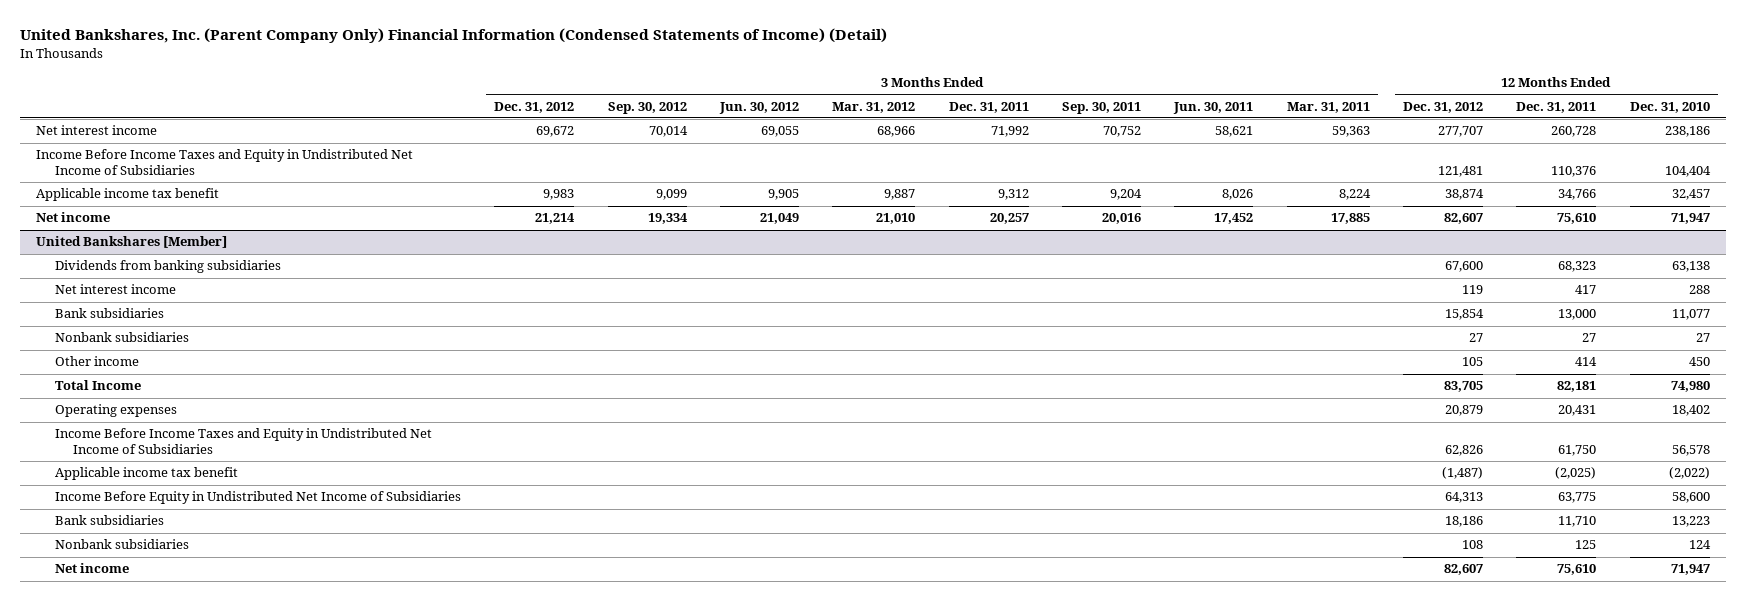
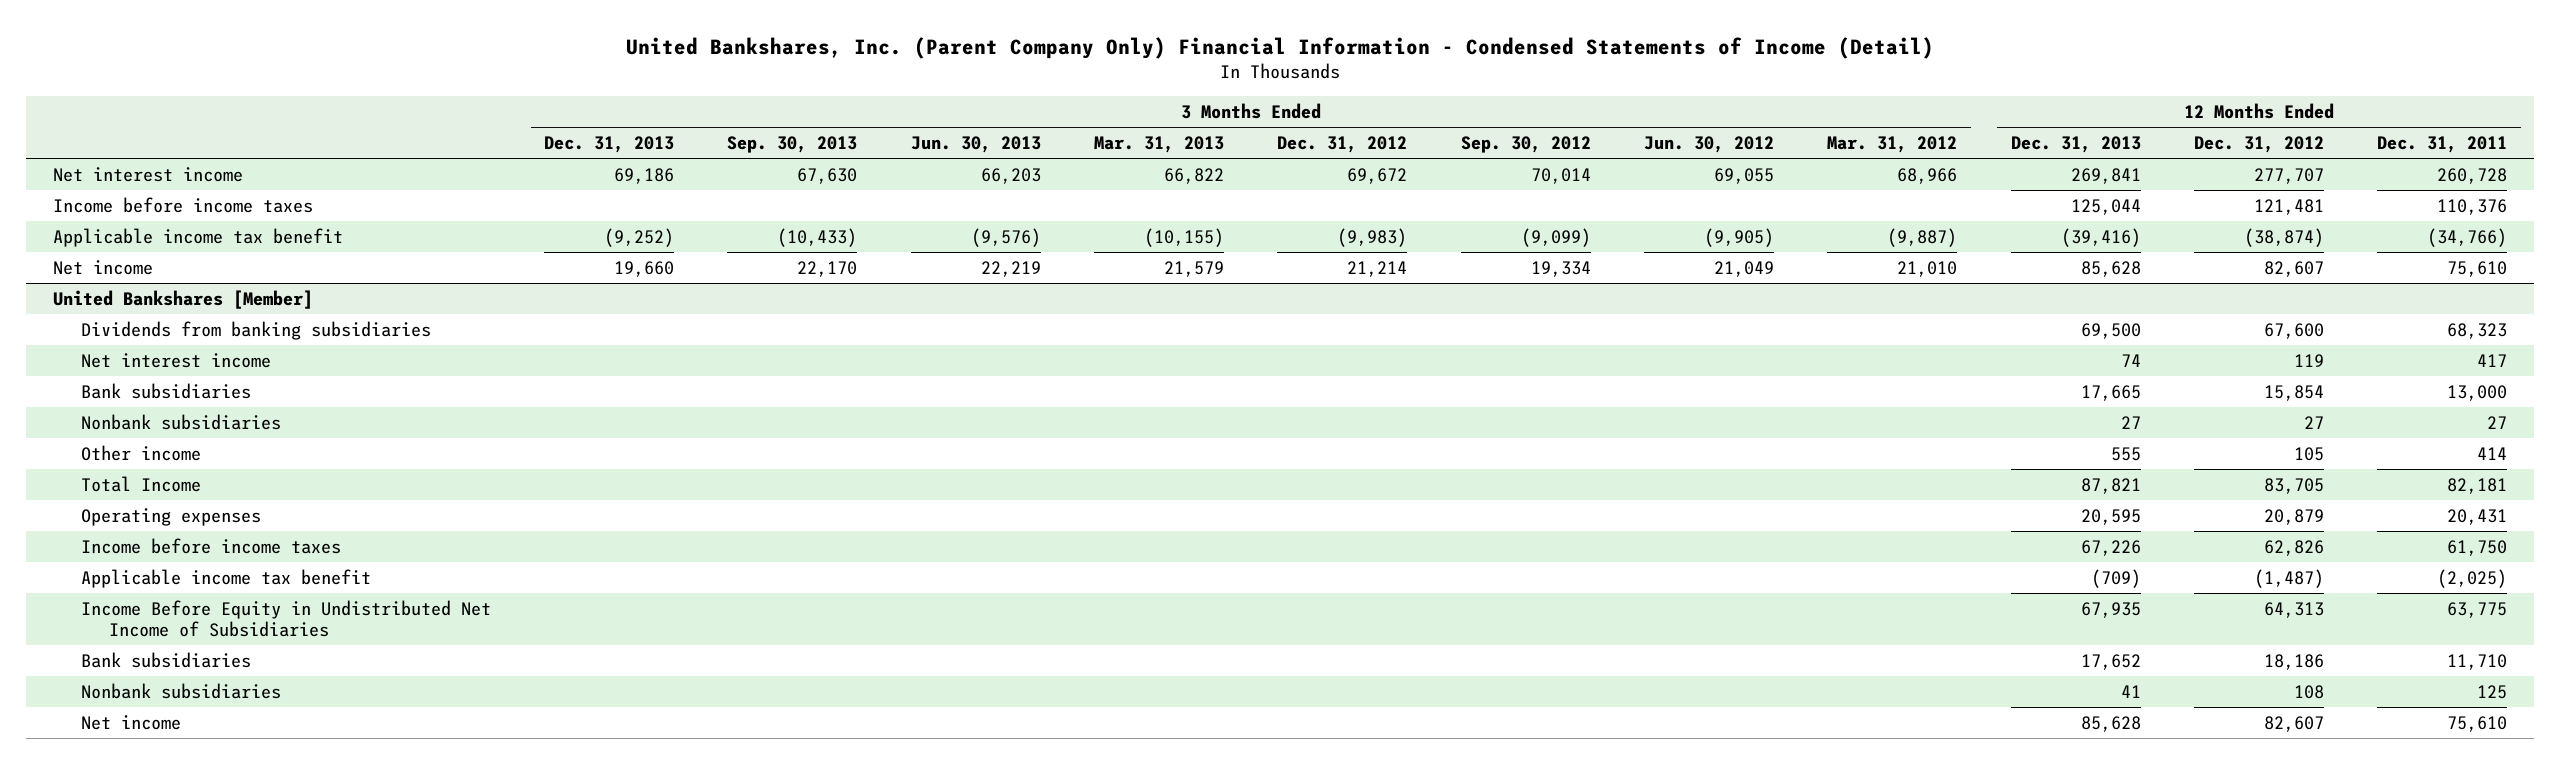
[19,28,887,44] United Bankshares, Inc. (Parent Company Only) Financial Information (Condensed Statements of Income) (Detail) -> [626,37,1935,60] United Bankshares, Inc. (Parent Company Only) Financial Information - Condensed Statements of Income (Detail)
[948,101,1029,113] Dec. 31, 2011 -> none
[1062,101,1142,114] Sep. 30, 2011 -> none
[1173,101,1254,114] Jun. 30, 2011 -> none
[1286,101,1370,113] Mar. 31, 2011 -> none
[1629,101,1710,113] Dec. 31, 2010 -> none
none -> [544,136,675,154] Dec. 31, 2013
none -> [727,136,858,154] Sep. 30, 2013
none -> [910,136,1041,154] Jun. 30, 2013
none -> [1094,136,1225,154] Mar. 31, 2013
none -> [2010,136,2141,154] Dec. 31, 2013
[36,149,414,176] Income Before Income Taxes and Equity in Undistributed Net Income of Subsidiaries -> [52,196,313,213] Income before income taxes
[543,189,575,201] 9,983 -> [1337,227,1408,247] (9,983)
[655,189,687,201] 9,099 -> [1520,227,1591,247] (9,099)
[767,189,799,201] 9,905 -> [1704,227,1775,247] (9,905)
[884,189,916,201] 9,887 -> [1887,227,1958,247] (9,887)
[1445,189,1485,201] 38,874 -> [2243,227,2324,247] (38,874)
[1558,189,1597,201] 34,766 -> [2427,227,2508,247] (34,766)
[54,428,432,455] Income Before Income Taxes and Equity in Undistributed Net Income of Subsidiaries -> [80,537,341,554] Income before income taxes

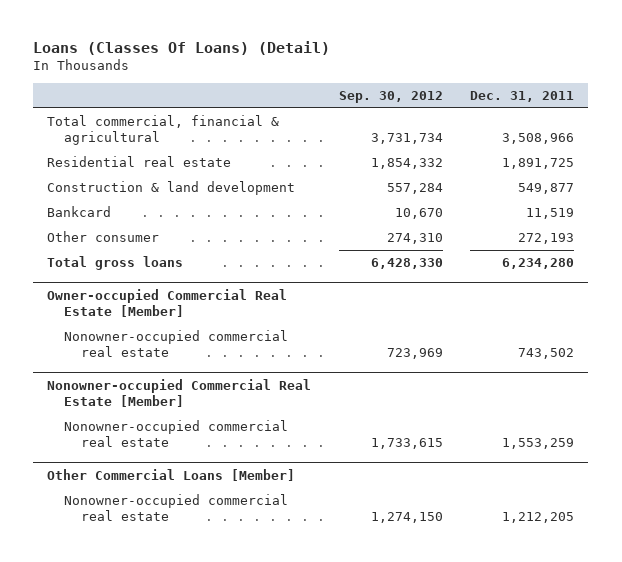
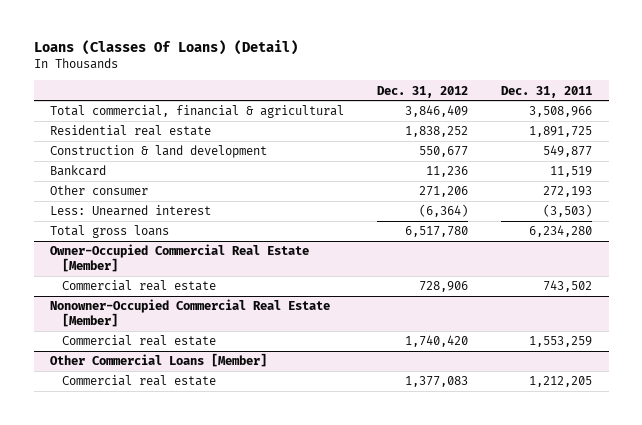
[338,90,443,103] Sep. 30, 2012 -> none
none -> [377,85,469,98] Dec. 31, 2012
none -> [50,205,212,217] Less: Unearned interest
[47,288,288,317] Owner-occupied Commercial Real Estate [Member] -> [50,244,310,273] Owner-Occupied Commercial Real Estate [Member]
[64,330,289,357] Nonowner-occupied commercial real estate -> [62,280,217,292] Commercial real estate
[47,378,312,407] Nonowner-occupied Commercial Real Estate [Member] -> [50,299,331,328] Nonowner-Occupied Commercial Real Estate [Member]
[64,420,289,447] Nonowner-occupied commercial real estate -> [62,335,217,347] Commercial real estate
[64,494,289,521] Nonowner-occupied commercial real estate -> [62,375,217,387] Commercial real estate

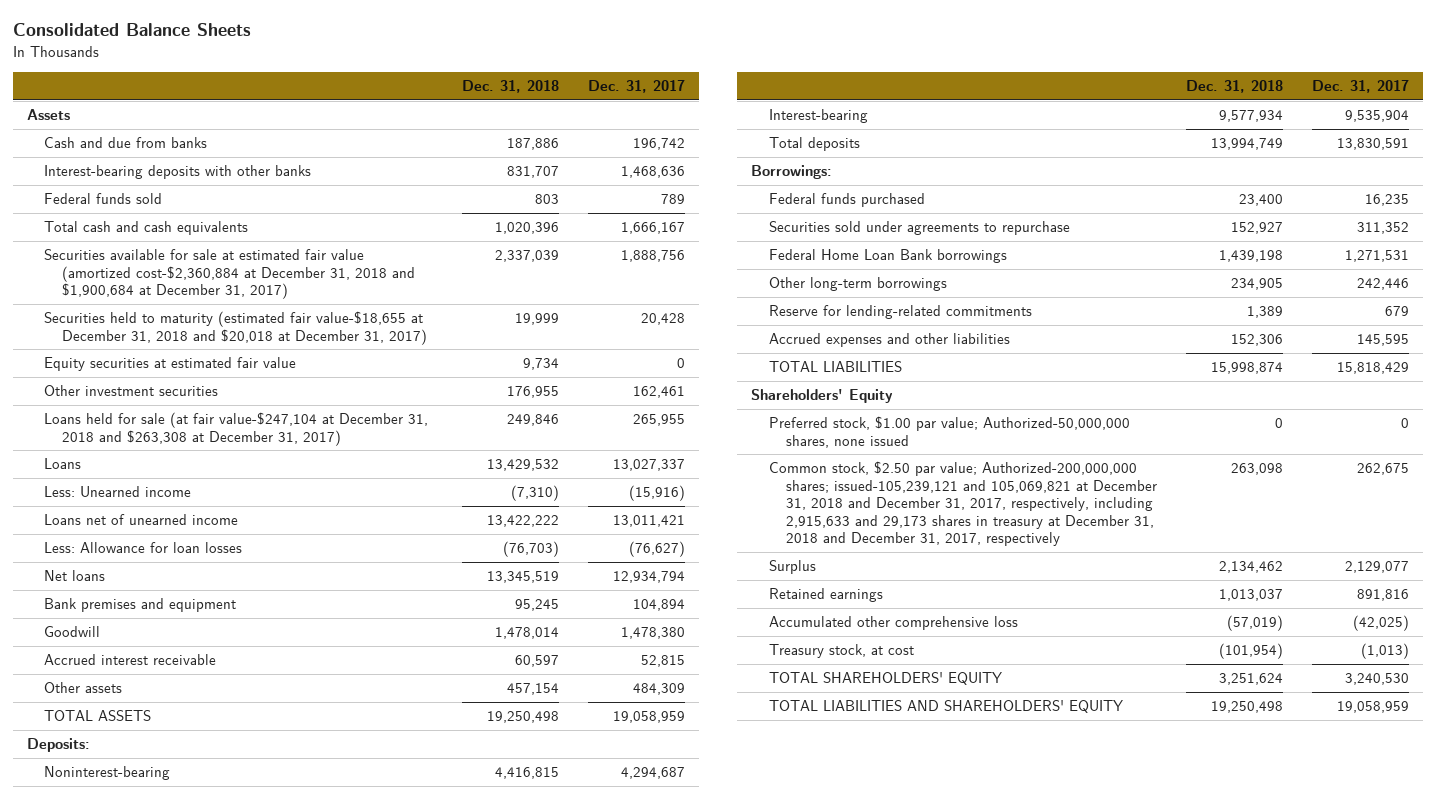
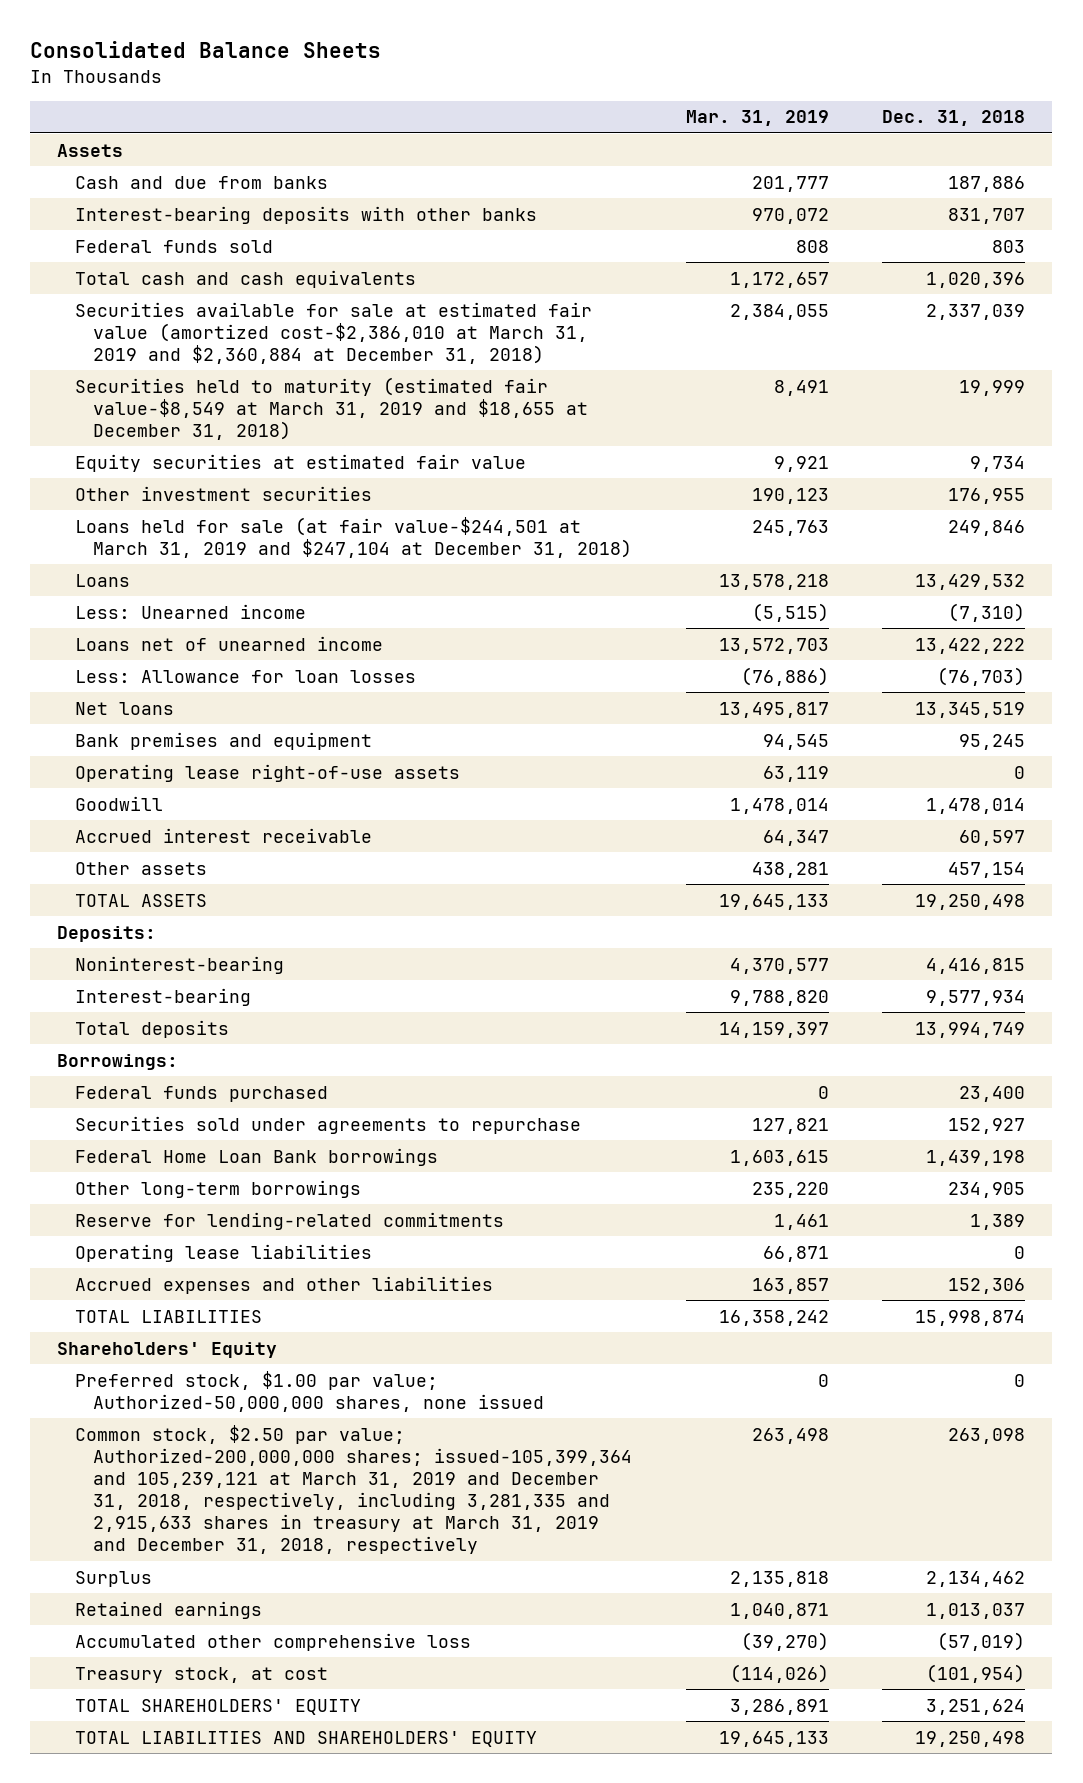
[587,80,685,94] Dec. 31, 2017 -> none
none -> [685,110,829,127] Mar. 31, 2019
[44,249,415,300] Securities available for sale at estimated fair value (amortized cost-$2,360,884 at December 31, 2018 and $1,900,684 at December 31, 2017) -> [75,301,593,364] Securities available for sale at estimated fair value (amortized cost-$2,386,010 at March 31, 2019 and $2,360,884 at December 31, 2018)
[44,311,427,345] Securities held to maturity (estimated fair value-$18,655 at December 31, 2018 and $20,018 at December 31, 2017) -> [75,376,589,440] Securities held to maturity (estimated fair value-$8,549 at March 31, 2019 and $18,655 at December 31, 2018)
[44,412,429,446] Loans held for sale (at fair value-$247,104 at December 31, 2018 and $263,308 at December 31, 2017) -> [75,516,633,558] Loans held for sale (at fair value-$244,501 at March 31, 2019 and $247,104 at December 31, 2018)
none -> [75,763,461,782] Operating lease right-of-use assets
none -> [75,1243,373,1262] Operating lease liabilities
[768,461,1157,547] Common stock, $2.50 par value; Authorized-200,000,000 shares; issued-105,239,121 and 105,069,821 at December 31, 2018 and December 31, 2017, respectively, including 2,915,633 and 29,173 shares in treasury at December 31, 2018 and December 31, 2017, respectively -> [75,1424,633,1555] Common stock, $2.50 par value; Authorized-200,000,000 shares; issued-105,399,364 and 105,239,121 at March 31, 2019 and December 31, 2018, respectively, including 3,281,335 and 2,915,633 shares in treasury at March 31, 2019 and December 31, 2018, respectively

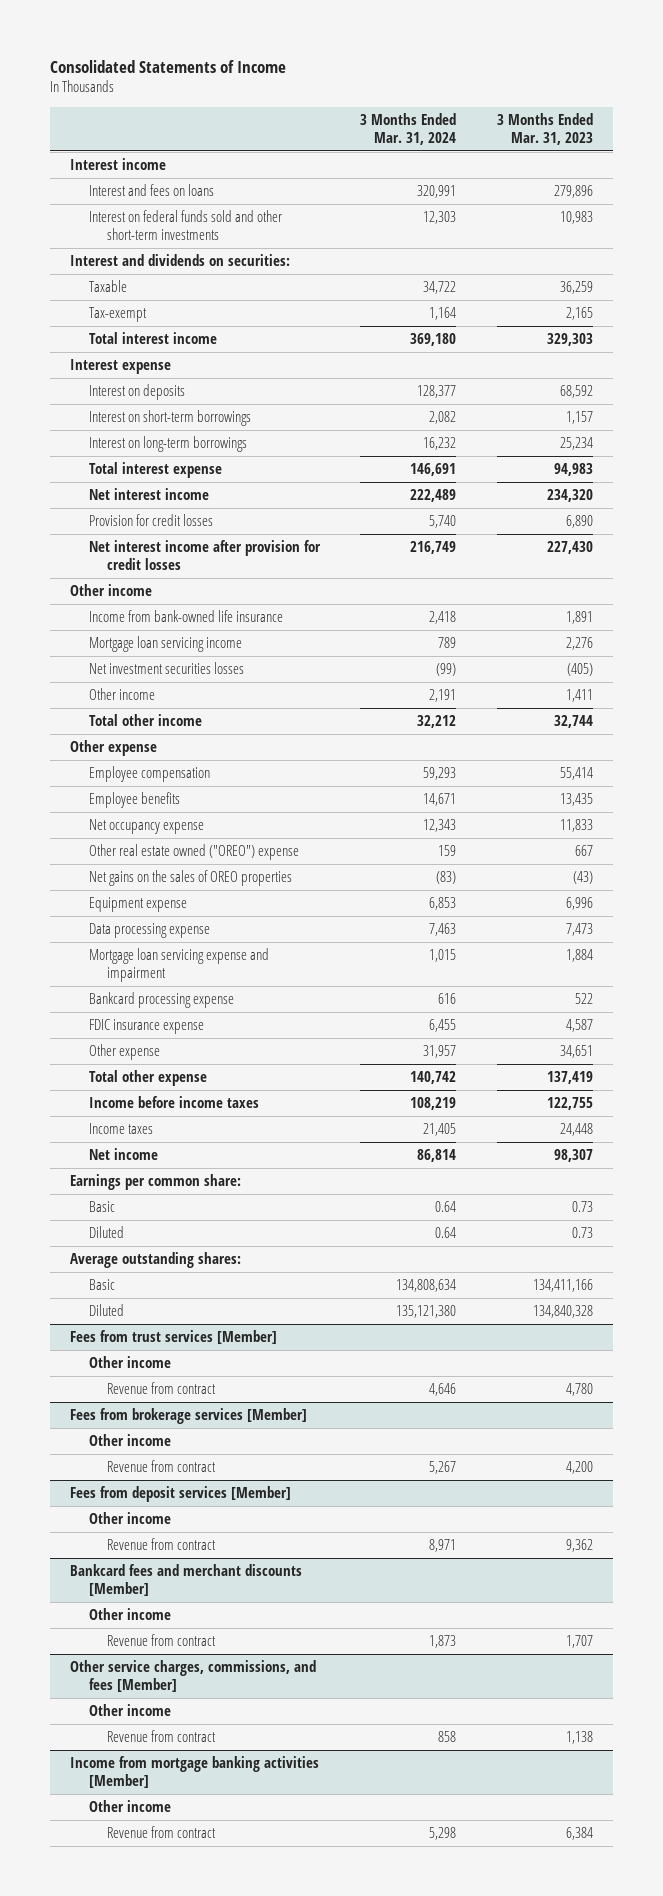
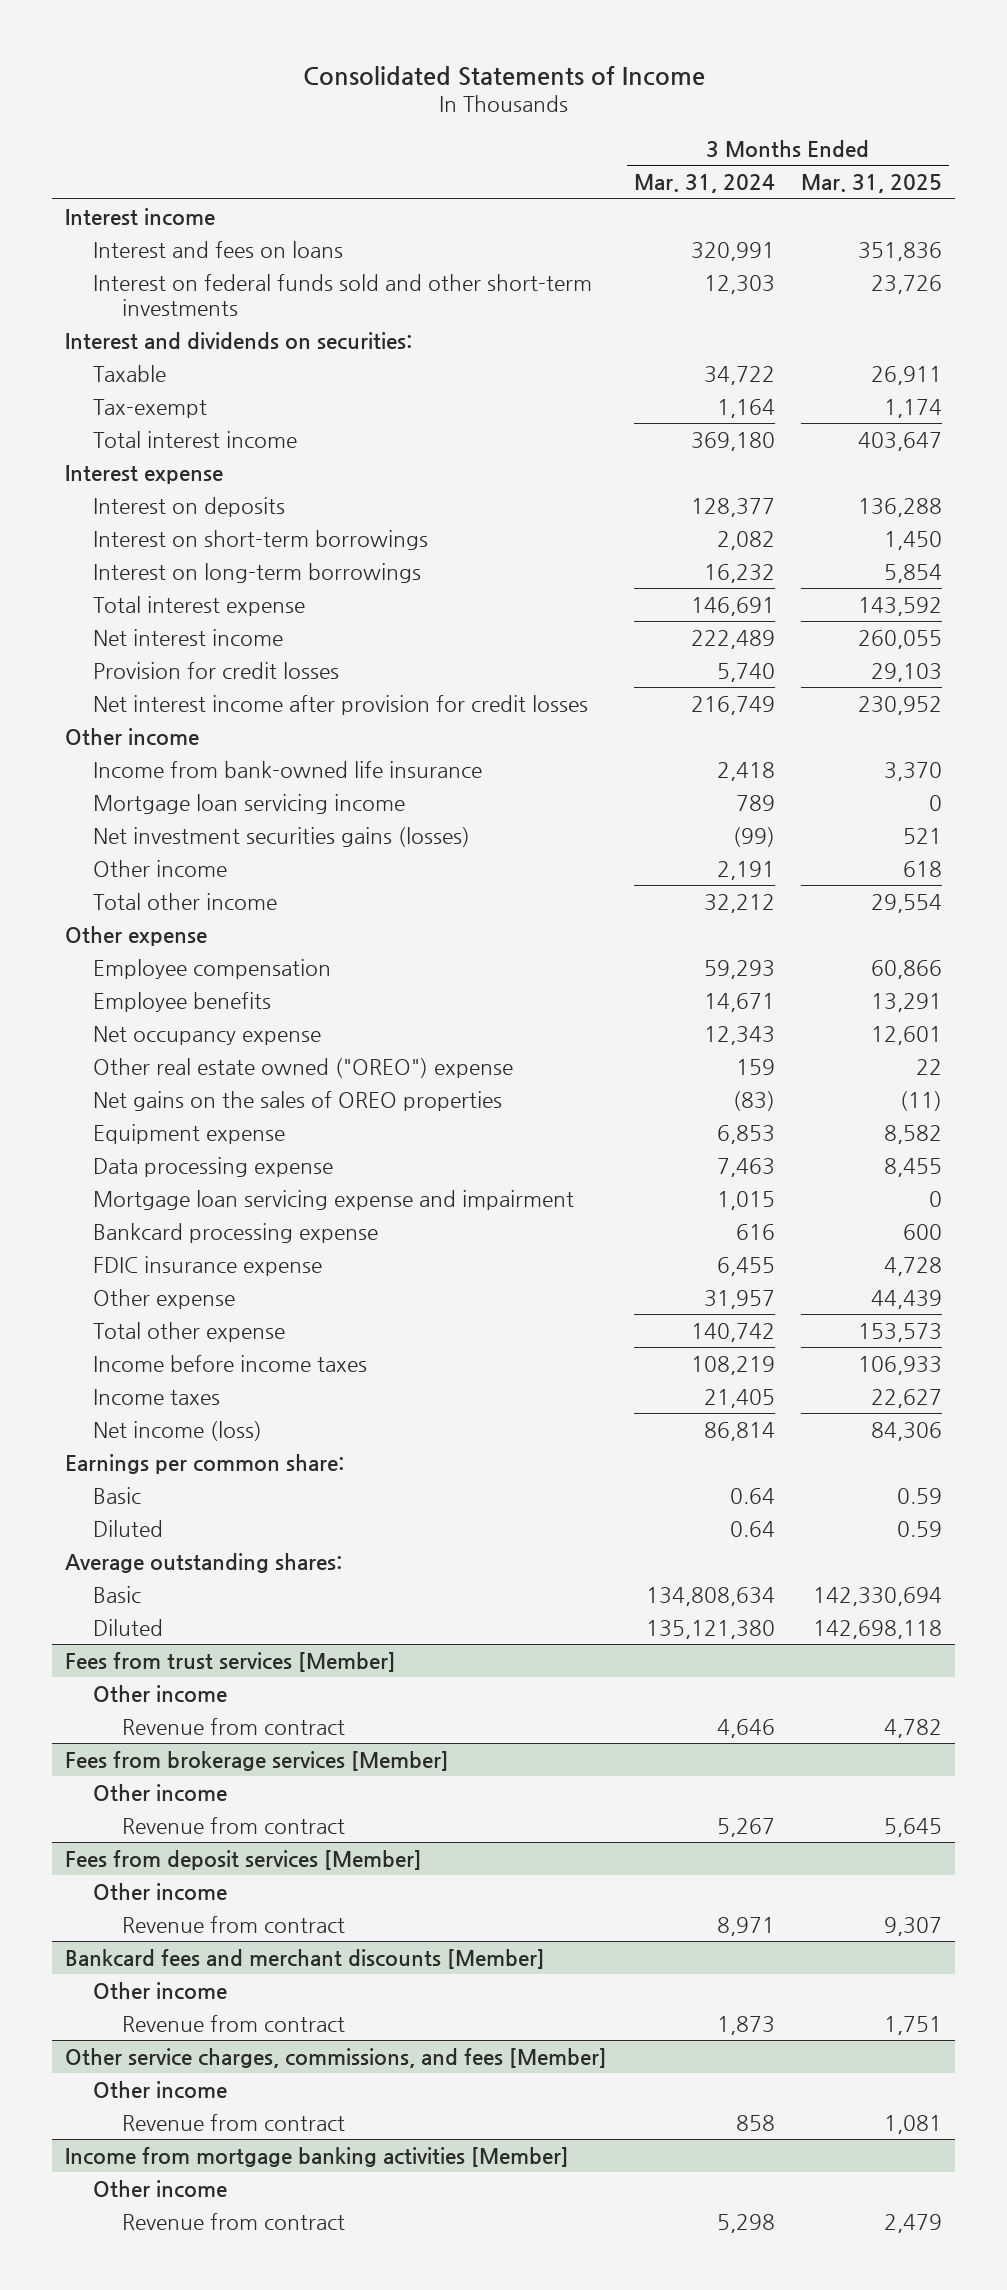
[496,113,593,146] 3 Months Ended Mar. 31, 2023 -> none
none -> [801,174,943,194] Mar. 31, 2025
[88,662,244,675] Net investment securities losses -> [93,826,471,847] Net investment securities gains (losses)
[88,1148,158,1161] Net income -> [93,1420,263,1441] Net income (loss)

